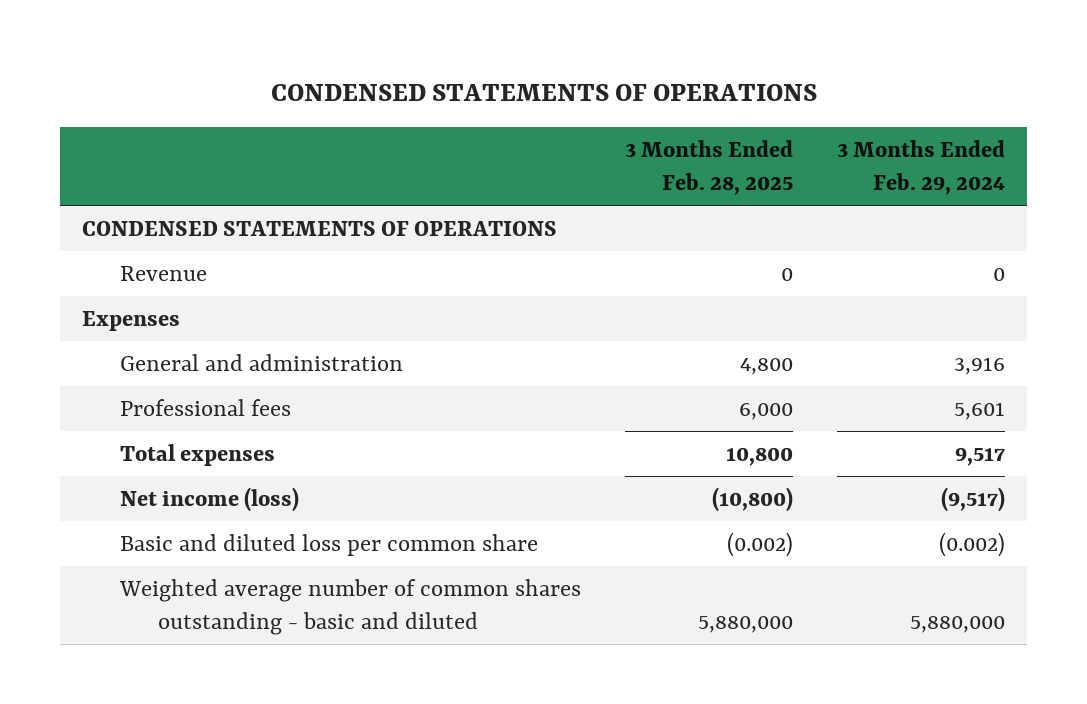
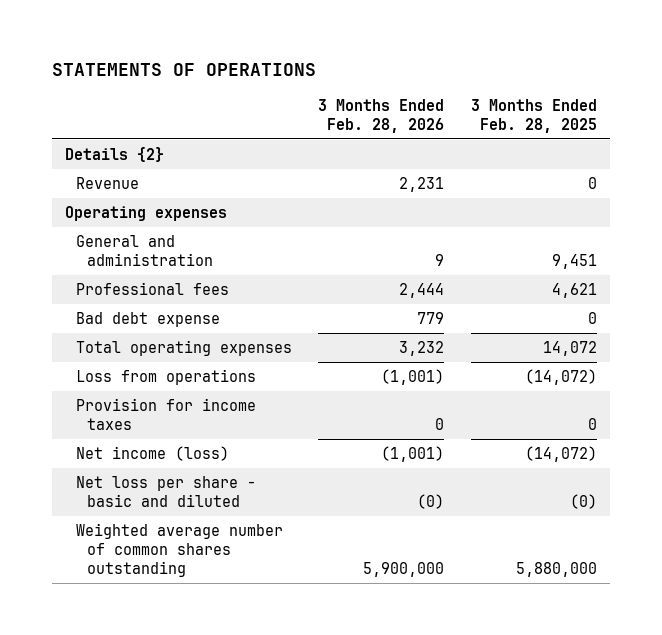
[270,83,817,101] CONDENSED STATEMENTS OF OPERATIONS -> [52,62,317,76] STATEMENTS OF OPERATIONS
[837,139,1006,196] 3 Months Ended Feb. 29, 2024 -> none
none -> [318,98,445,133] 3 Months Ended Feb. 28, 2026
[82,220,558,236] CONDENSED STATEMENTS OF OPERATIONS -> [65,146,165,162] Details {2}
[82,310,181,331] Expenses -> [65,205,228,221] Operating expenses
[740,357,794,375] 4,800 -> [551,254,597,270] 9,451
[739,402,794,420] 6,000 -> [551,282,597,298] 4,621
none -> [76,311,221,327] Bad debt expense
[119,443,275,466] Total expenses -> [76,339,293,356] Total operating expenses
[726,446,794,466] 10,800 -> [542,340,597,356] 14,072
none -> [76,368,257,385] Loss from operations
none -> [76,397,257,431] Provision for income taxes
[712,486,794,512] (10,800) -> [524,445,597,462] (14,072)
[119,533,538,556] Basic and diluted loss per common share -> [76,475,257,508] Net loss per share - basic and diluted
[727,531,794,557] (0.002) -> [569,494,597,510] (0)
[118,578,581,636] Weighted average number of common shares outstanding - basic and diluted -> [76,522,284,578] Weighted average number of common shares outstanding

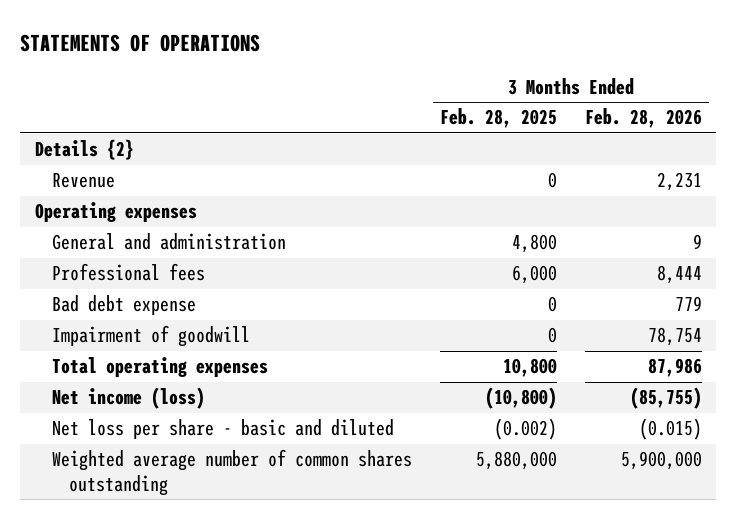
[551,254,597,270] 9,451 -> [511,234,557,254] 4,800
[399,282,445,298] 2,444 -> [657,265,703,285] 8,444
[551,282,597,298] 4,621 -> [511,265,557,285] 6,000
[76,368,257,385] Loss from operations -> none
[76,397,257,431] Provision for income taxes -> none
none -> [51,325,250,348] Impairment of goodwill
[399,340,445,356] 3,232 -> [648,358,703,378] 87,986
[542,340,597,356] 14,072 -> [502,358,557,378] 10,800
[381,445,445,462] (1,001) -> [630,387,703,410] (85,755)
[524,445,597,462] (14,072) -> [484,387,557,410] (10,800)
[417,494,445,510] (0) -> [639,418,703,441] (0.015)
[569,494,597,510] (0) -> [493,418,557,441] (0.002)

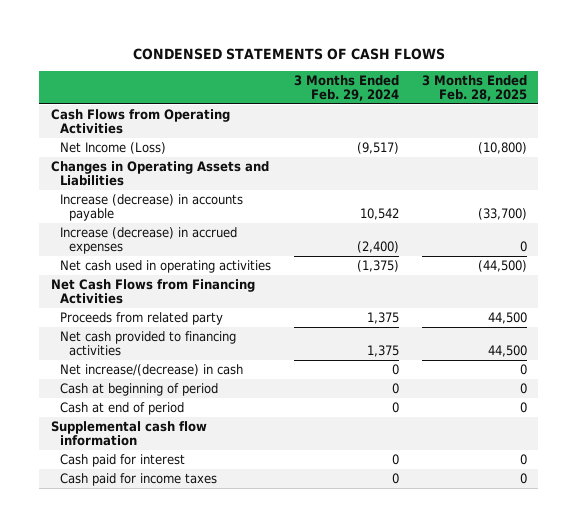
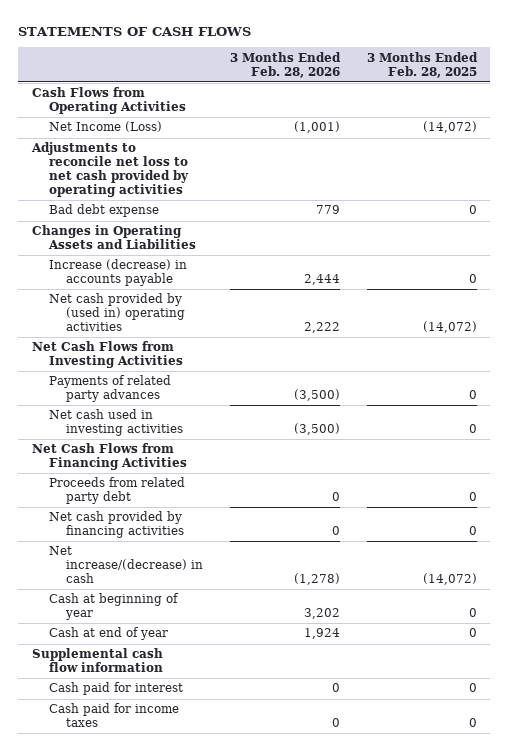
[132,47,445,60] CONDENSED STATEMENTS OF CASH FLOWS -> [18,26,252,36] STATEMENTS OF CASH FLOWS
[294,74,400,102] 3 Months Ended Feb. 29, 2024 -> none
none -> [229,51,341,78] 3 Months Ended Feb. 28, 2026
[477,141,527,154] (10,800) -> [422,121,477,134] (14,072)
none -> [30,142,189,198] Adjustments to reconcile net loss to net cash provided by operating activities
none -> [48,204,159,218] Bad debt expense
[60,226,238,255] Increase (decrease) in accrued expenses -> none
[477,208,527,221] (33,700) -> [468,274,477,284] 0
[60,259,272,273] Net cash used in operating activities -> [48,293,185,332] Net cash provided by (used in) operating activities
[477,259,527,272] (44,500) -> [422,321,477,334] (14,072)
none -> [31,341,183,369] Net Cash Flows from Investing Activities
none -> [48,375,171,403] Payments of related party advances
none -> [48,409,183,437] Net cash used in investing activities
[60,311,224,325] Proceeds from related party -> [48,477,185,505] Proceeds from related party debt
[487,311,527,324] 44,500 -> [468,492,477,502] 0
[60,330,237,357] Net cash provided to financing activities -> [48,511,184,539] Net cash provided by financing activities
[487,345,527,358] 44,500 -> [468,526,477,536] 0
[519,363,527,375] 0 -> [422,573,477,586] (14,072)
[60,382,219,396] Cash at beginning of period -> [48,593,179,621] Cash at beginning of year
[60,401,185,415] Cash at end of period -> [48,627,168,641] Cash at end of year

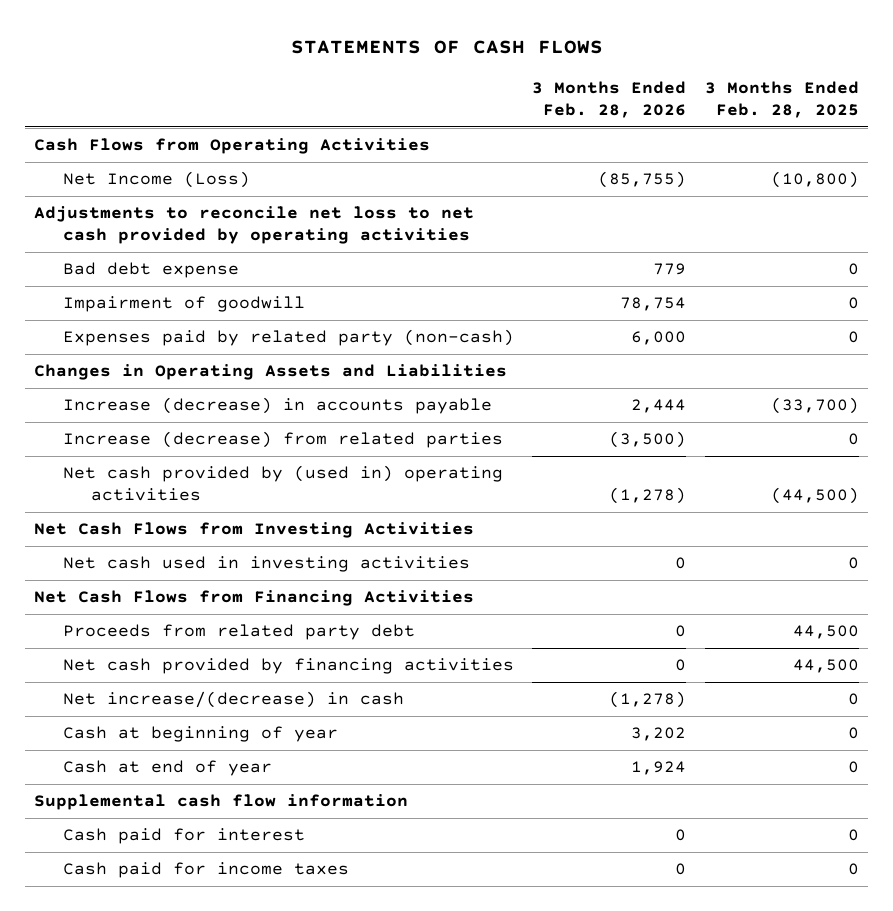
[293,121,340,134] (1,001) -> [598,171,687,189] (85,755)
[422,121,477,134] (14,072) -> [771,171,860,189] (10,800)
none -> [62,296,305,313] Impairment of goodwill
none -> [62,329,514,347] Expenses paid by related party (non-cash)
[468,274,477,284] 0 -> [771,397,860,415] (33,700)
none -> [62,431,503,449] Increase (decrease) from related parties
[303,322,340,334] 2,222 -> [609,487,687,505] (1,278)
[422,321,477,334] (14,072) -> [771,487,860,505] (44,500)
[48,375,171,403] Payments of related party advances -> none
[293,423,340,436] (3,500) -> [675,557,687,570] 0
[468,492,477,502] 0 -> [793,625,860,640] 44,500
[468,526,477,536] 0 -> [793,659,860,674] 44,500
[422,573,477,586] (14,072) -> [848,693,860,706] 0

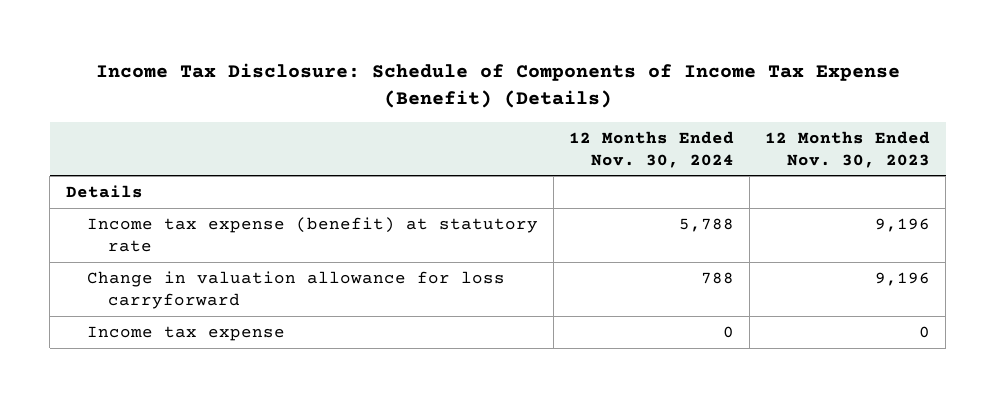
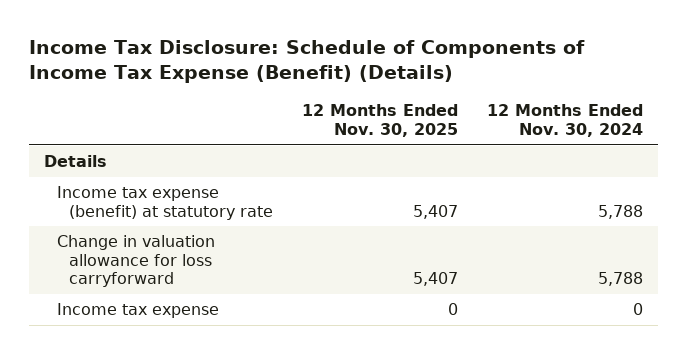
[765,130,931,168] 12 Months Ended Nov. 30, 2023 -> none
none -> [302,104,459,137] 12 Months Ended Nov. 30, 2025
[700,272,734,285] 788 -> [598,272,644,287] 5,788

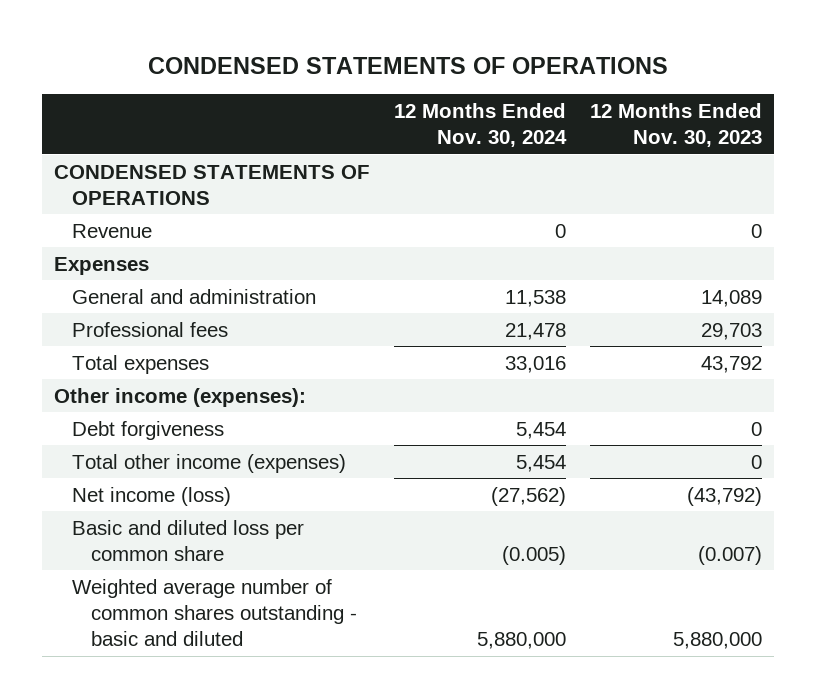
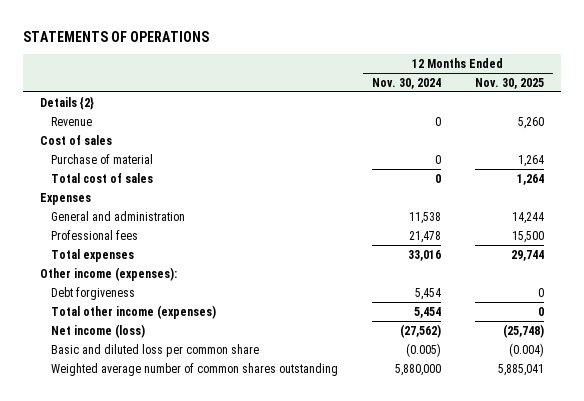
[148,56,669,74] CONDENSED STATEMENTS OF OPERATIONS -> [23,30,210,42] STATEMENTS OF OPERATIONS
[590,102,763,148] 12 Months Ended Nov. 30, 2023 -> none
none -> [475,77,545,89] Nov. 30, 2025
[54,164,371,205] CONDENSED STATEMENTS OF OPERATIONS -> [40,95,95,110] Details {2}
none -> [40,134,113,145] Cost of sales
none -> [50,153,153,164] Purchase of material
none -> [50,172,153,183] Total cost of sales
[72,578,357,647] Weighted average number of common shares outstanding - basic and diluted -> [50,362,338,376] Weighted average number of common shares outstanding

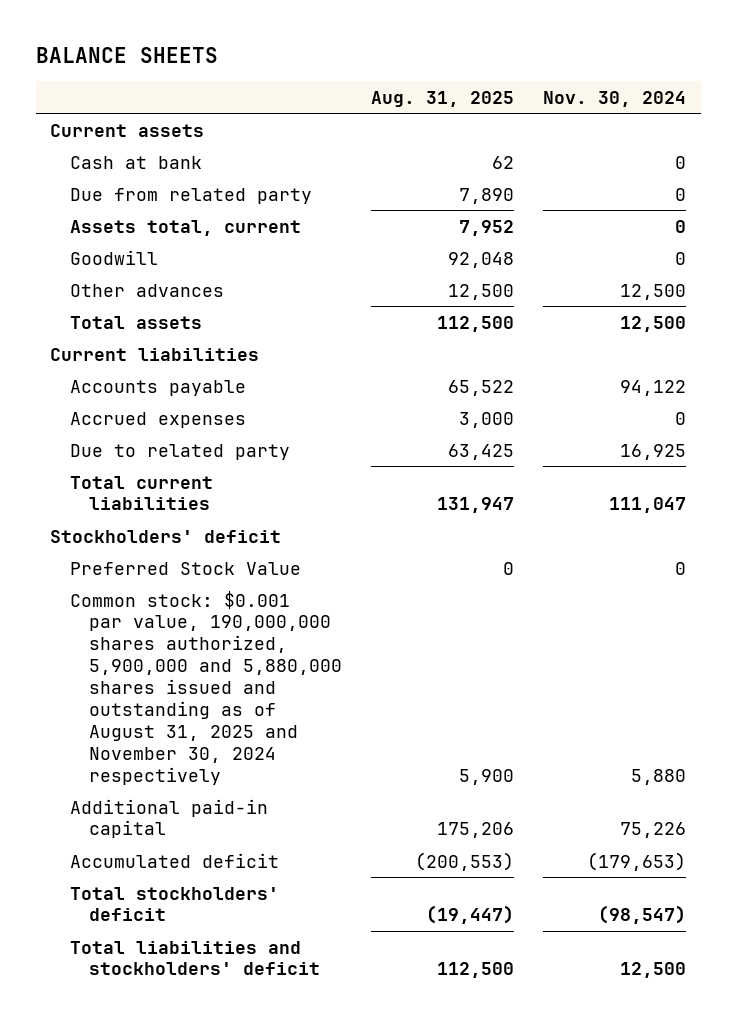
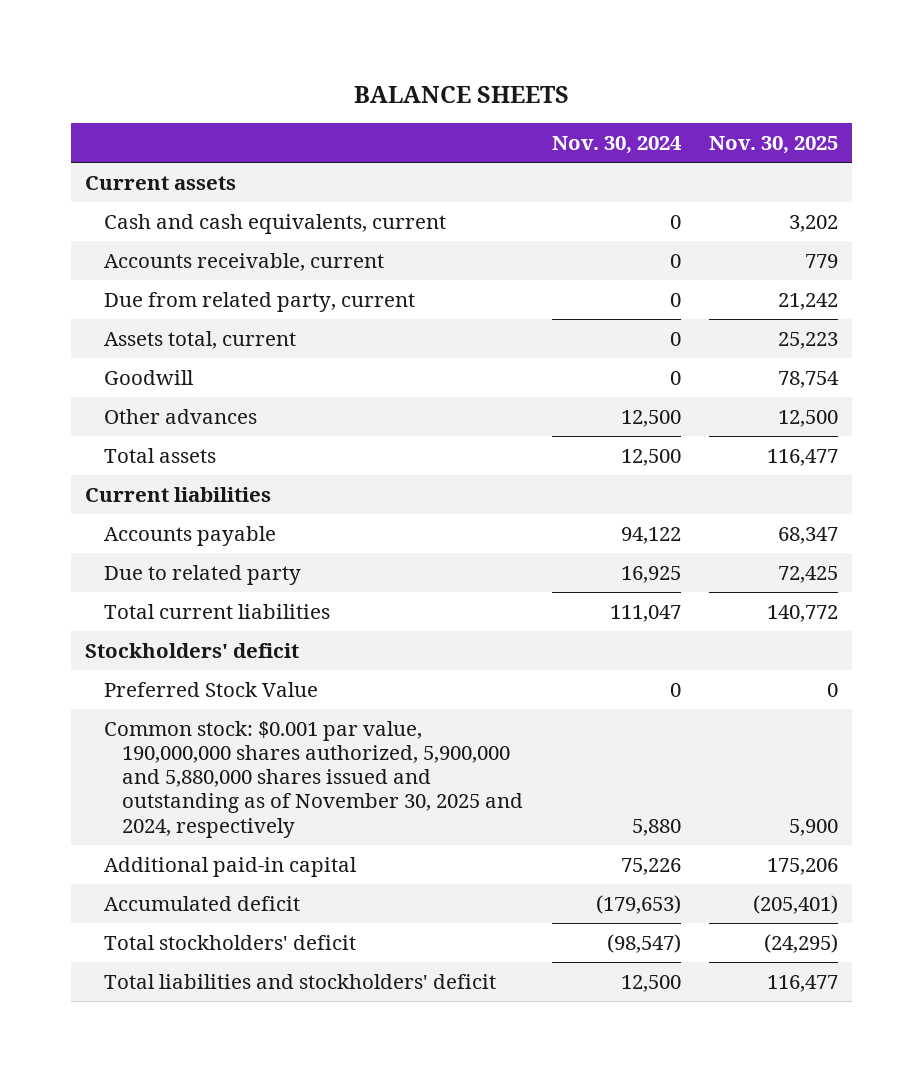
[371,90,515,107] Aug. 31, 2025 -> none
none -> [708,136,838,155] Nov. 30, 2025
[69,155,202,169] Cash at bank -> [103,213,446,234] Cash and cash equivalents, current
[69,187,312,204] Due from related party -> [103,252,384,271] Accounts receivable, current
none -> [103,291,415,312] Due from related party, current
[69,411,246,428] Accrued expenses -> none
[69,590,342,785] Common stock: $0.001 par value, 190,000,000 shares authorized, 5,900,000 and 5,880,000 shares issued and outstanding as of August 31, 2025 and November 30, 2024 respectively -> [103,720,524,838] Common stock: $0.001 par value, 190,000,000 shares authorized, 5,900,000 and 5,880,000 shares issued and outstanding as of November 30, 2025 and 2024, respectively

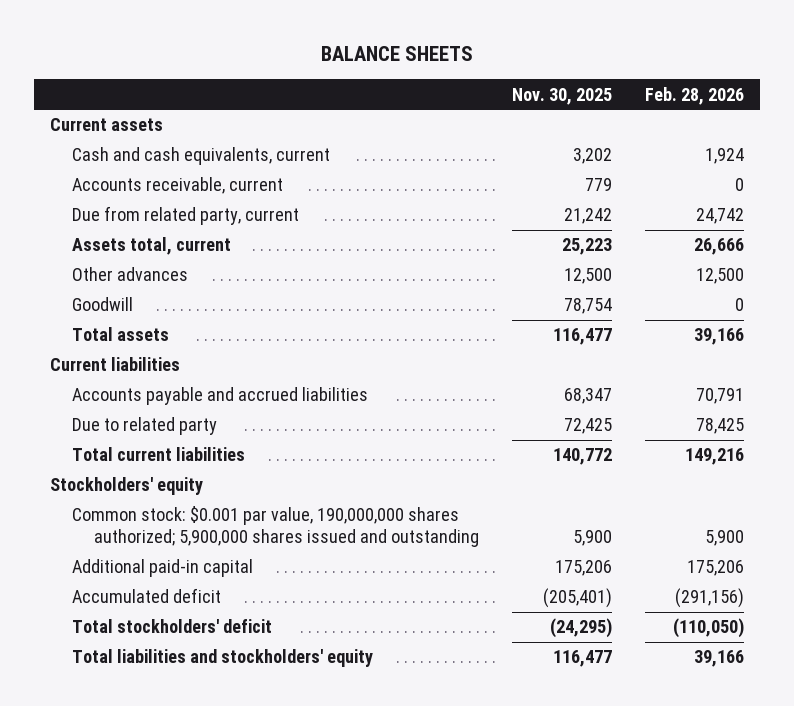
[551,136,682,155] Nov. 30, 2024 -> none
none -> [644,86,744,105] Feb. 28, 2026
[103,369,194,385] Goodwill -> [72,297,134,312] Goodwill
[103,525,276,546] Accounts payable -> [72,387,369,406] Accounts payable and accrued liabilities
[103,681,318,697] Preferred Stock Value -> none
[85,642,300,658] Stockholders' deficit -> [50,477,204,496] Stockholders' equity
[103,720,524,838] Common stock: $0.001 par value, 190,000,000 shares authorized, 5,900,000 and 5,880,000 shares issued and outstanding as of November 30, 2025 and 2024, respectively -> [72,506,480,548] Common stock: $0.001 par value, 190,000,000 shares authorized; 5,900,000 shares issued and outstanding
[103,973,496,989] Total liabilities and stockholders' deficit -> [72,649,374,668] Total liabilities and stockholders' equity

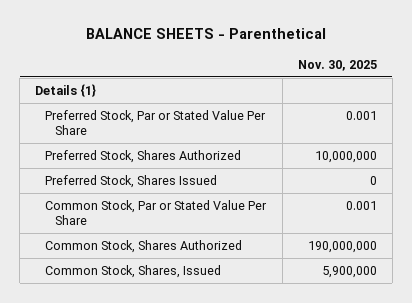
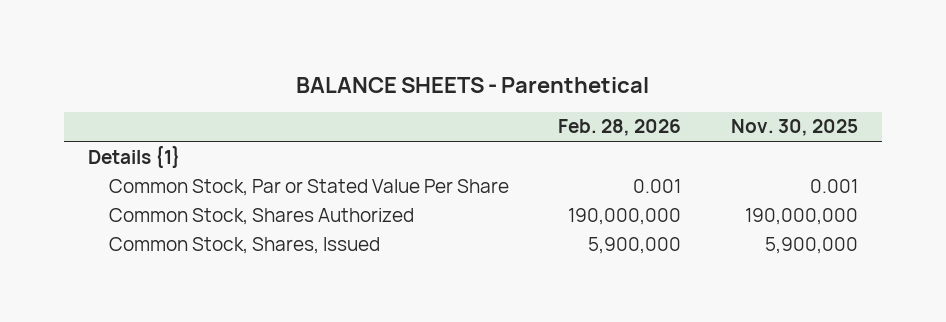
none -> [558,119,682,137] Feb. 28, 2026
[45,109,267,136] Preferred Stock, Par or Stated Value Per Share -> none
[45,149,242,163] Preferred Stock, Shares Authorized -> none
[45,174,218,188] Preferred Stock, Shares Issued -> none

